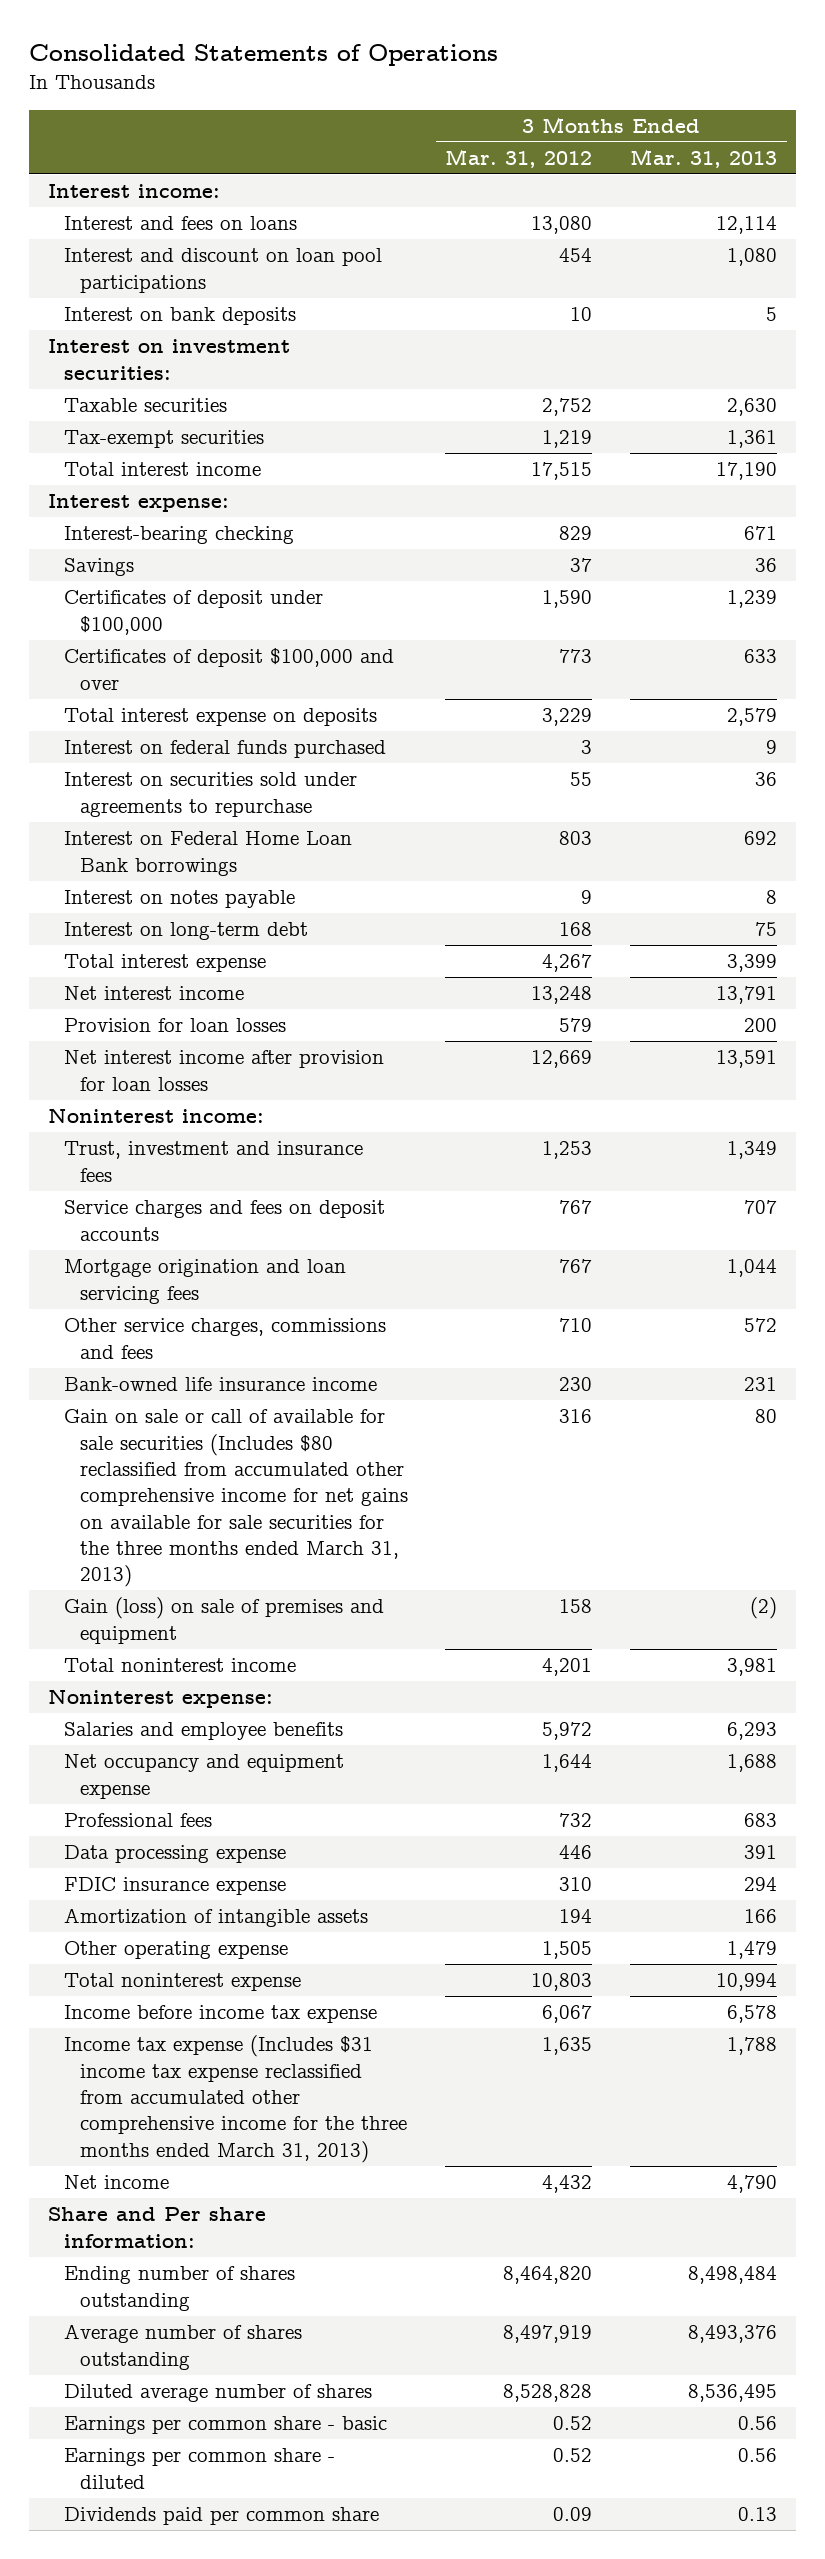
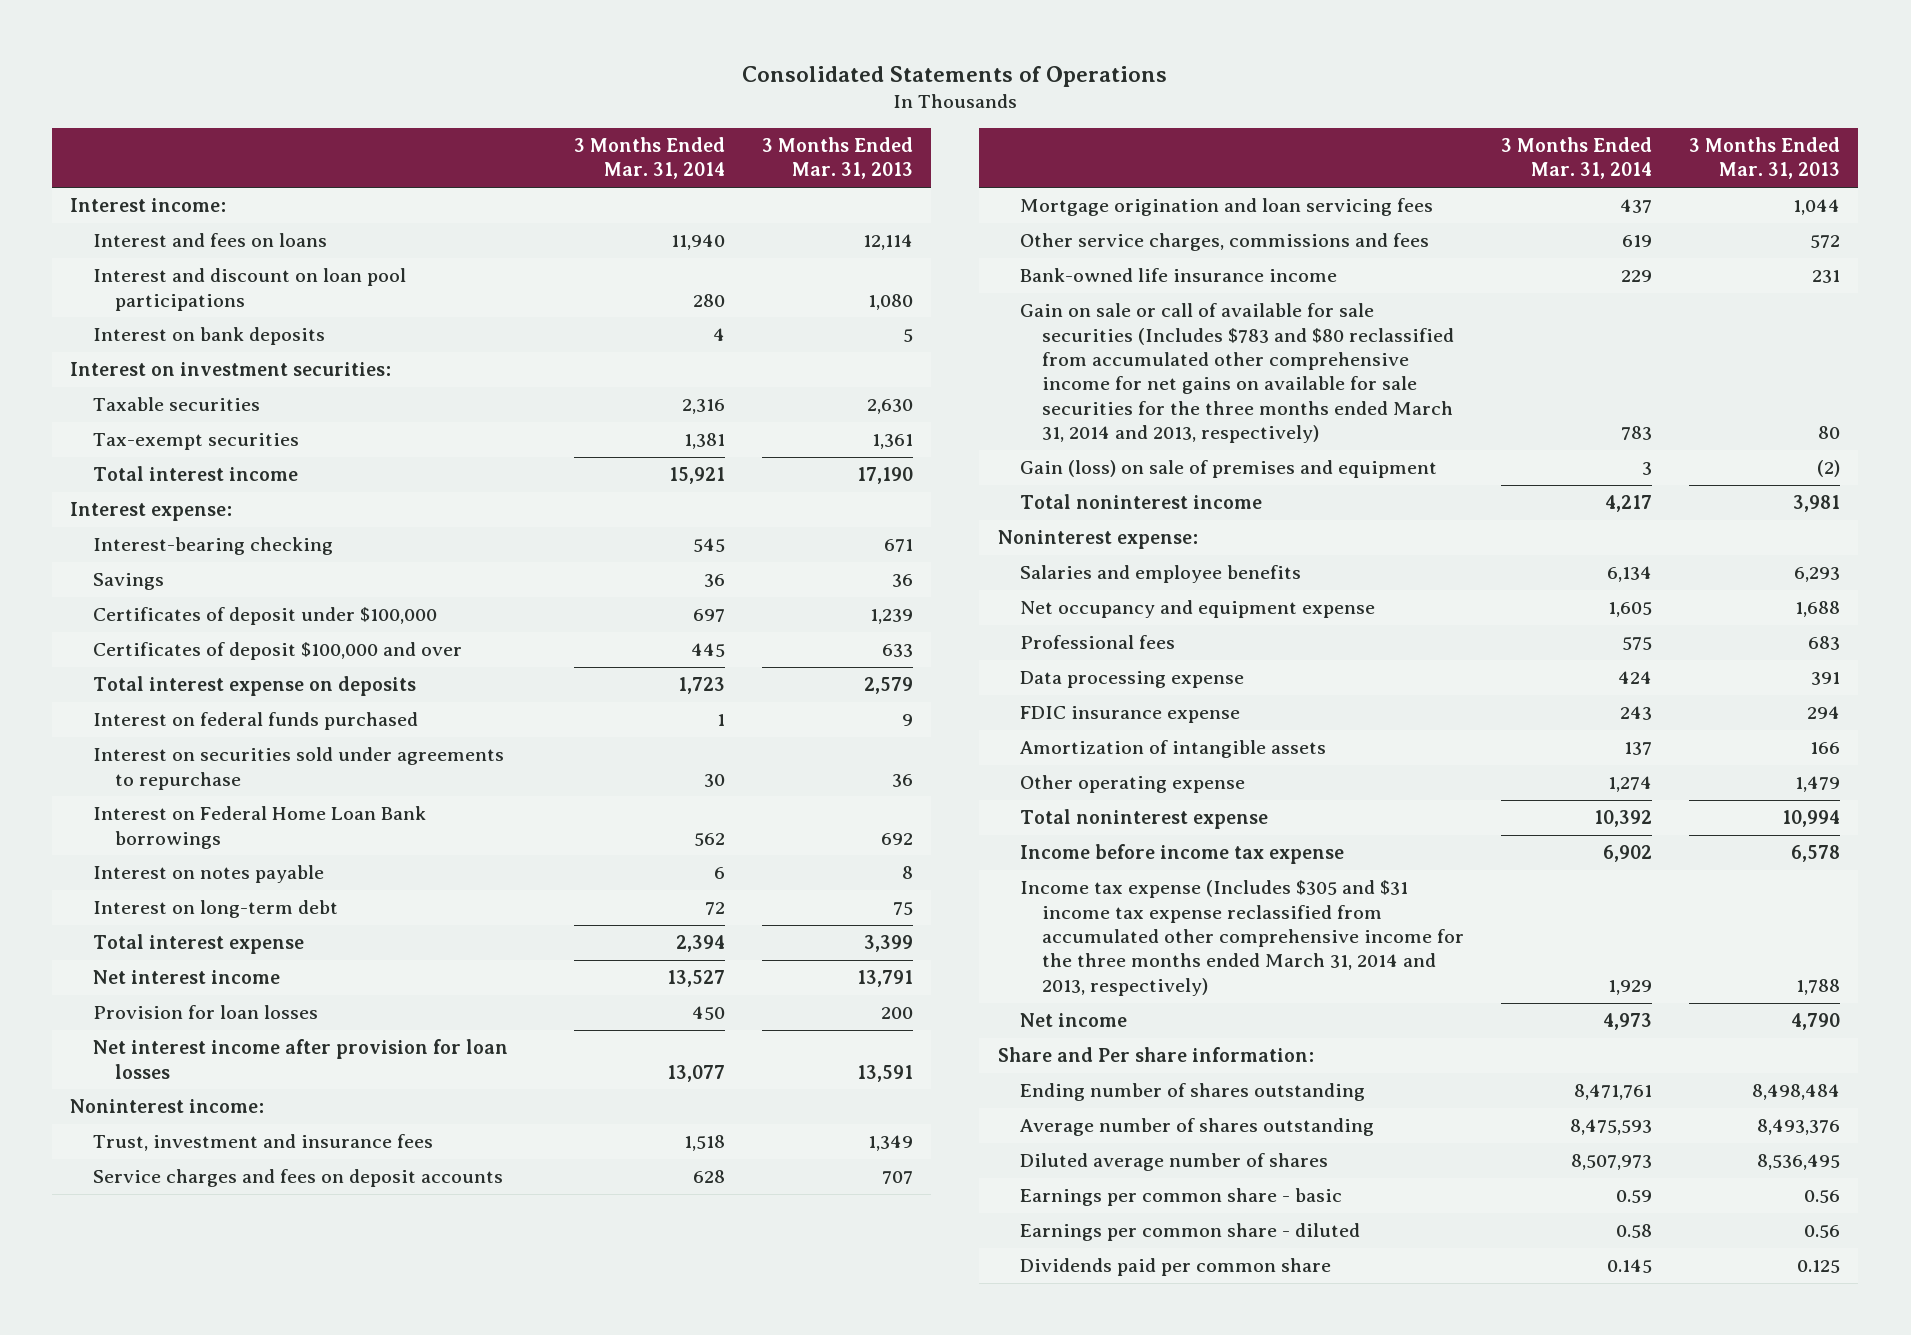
[445,148,593,168] Mar. 31, 2012 -> none
none -> [573,136,725,180] 3 Months Ended Mar. 31, 2014
[63,1409,408,1588] Gain on sale or call of available for sale securities (Includes $80 reclassified from accumulated other comprehensive income for net gains on available for sale securities for the three months ended March 31, 2013) -> [1020,303,1455,444] Gain on sale or call of available for sale securities (Includes $783 and $80 reclassified from accumulated other comprehensive income for net gains on available for sale securities for the three months ended March 31, 2014 and 2013, respectively)
[63,2035,407,2163] Income tax expense (Includes $31 income tax expense reclassified from accumulated other comprehensive income for the three months ended March 31, 2013) -> [1020,880,1465,996] Income tax expense (Includes $305 and $31 income tax expense reclassified from accumulated other comprehensive income for the three months ended March 31, 2014 and 2013, respectively)
[738,2507,778,2522] 0.13 -> [1797,1260,1841,1274] 0.125

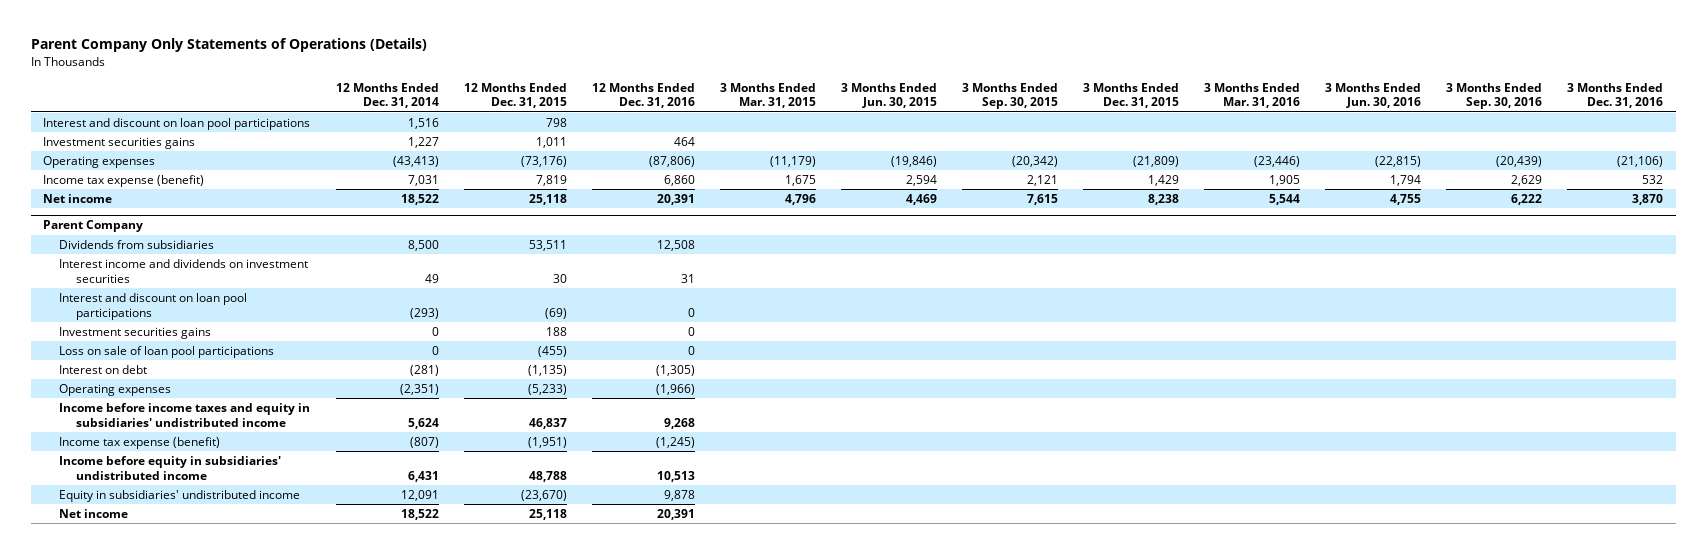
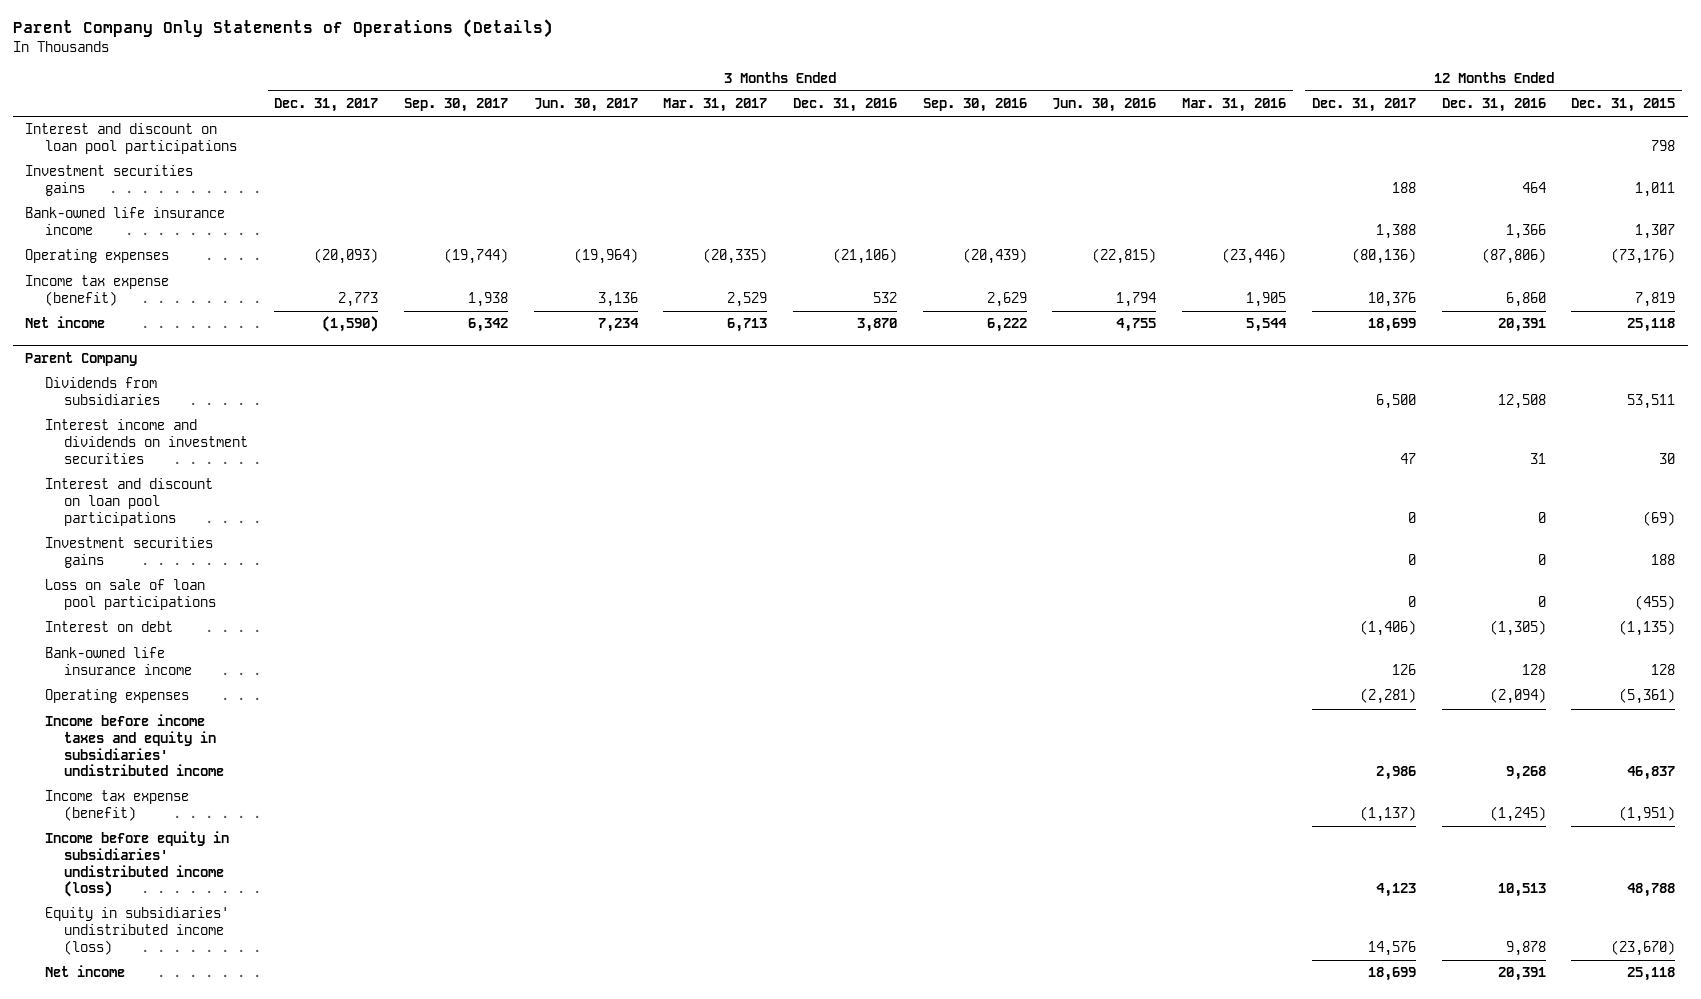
[335,82,439,109] 12 Months Ended Dec. 31, 2014 -> none
[719,82,816,109] 3 Months Ended Mar. 31, 2015 -> none
[840,82,937,109] 3 Months Ended Jun. 30, 2015 -> none
[961,82,1058,110] 3 Months Ended Sep. 30, 2015 -> none
[1083,82,1180,109] 3 Months Ended Dec. 31, 2015 -> none
none -> [274,98,379,113] Dec. 31, 2017
none -> [403,98,508,113] Sep. 30, 2017
none -> [533,98,638,113] Jun. 30, 2017
none -> [663,98,768,113] Mar. 31, 2017
none -> [1311,98,1416,113] Dec. 31, 2017
none -> [25,207,226,236] Bank-owned life insurance income
none -> [44,647,193,676] Bank-owned life insurance income
[527,383,567,395] (5,233) -> [1619,688,1676,705] (5,361)
[655,383,695,395] (1,966) -> [1489,688,1546,705] (2,094)
[59,455,282,480] Income before equity in subsidiaries' undistributed income -> [44,831,229,898] Income before equity in subsidiaries' undistributed income (loss)
[59,489,301,502] Equity in subsidiaries' undistributed income -> [44,907,229,955] Equity in subsidiaries' undistributed income (loss)

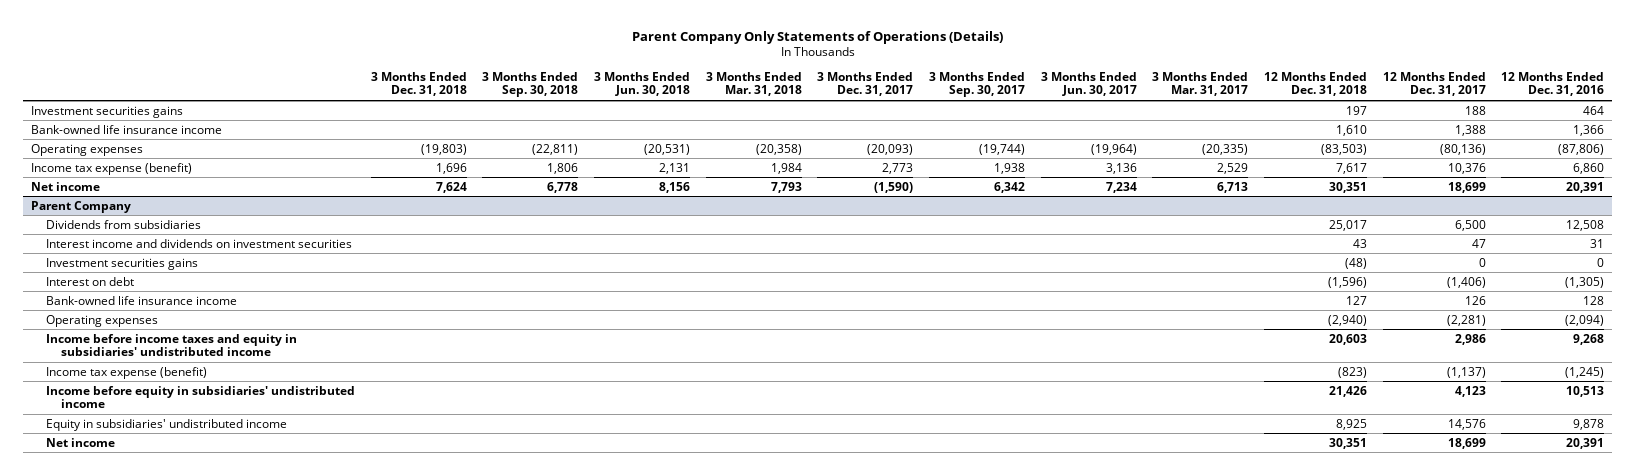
[792,98,897,113] Dec. 31, 2016 -> none
[922,98,1027,113] Sep. 30, 2016 -> none
[1052,98,1157,113] Jun. 30, 2016 -> none
[1182,98,1287,113] Mar. 31, 2016 -> none
[1571,98,1676,113] Dec. 31, 2015 -> none
none -> [370,72,467,97] 3 Months Ended Dec. 31, 2018
none -> [482,72,579,98] 3 Months Ended Sep. 30, 2018
none -> [593,72,690,97] 3 Months Ended Jun. 30, 2018
none -> [705,72,802,97] 3 Months Ended Mar. 31, 2018
none -> [1263,72,1367,97] 12 Months Ended Dec. 31, 2018
[25,123,237,155] Interest and discount on loan pool participations -> none
[44,478,213,526] Interest and discount on loan pool participations -> none
[44,579,217,611] Loss on sale of loan pool participations -> none
[44,831,229,898] Income before equity in subsidiaries' undistributed income (loss) -> [45,385,355,409] Income before equity in subsidiaries' undistributed income
[44,907,229,955] Equity in subsidiaries' undistributed income (loss) -> [45,418,287,431] Equity in subsidiaries' undistributed income

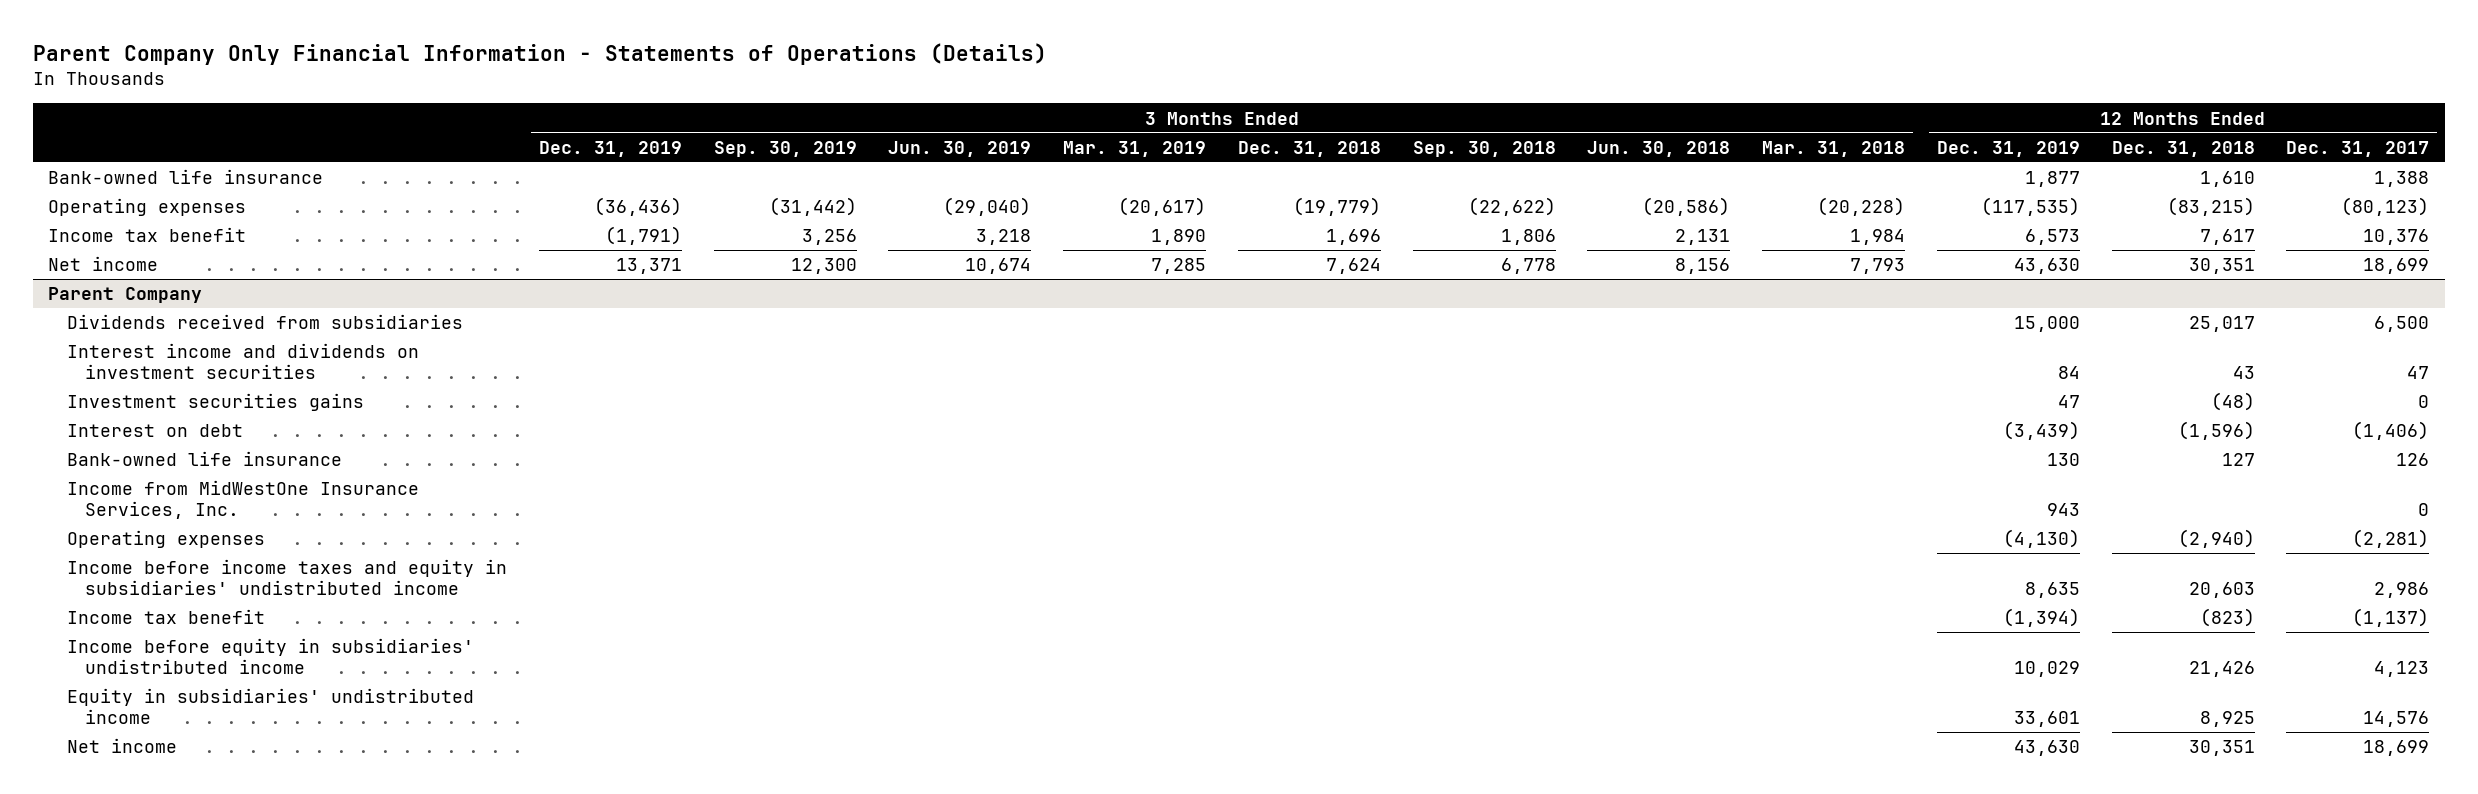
[631,30,1003,44] Parent Company Only Statements of Operations (Details) -> [32,42,1047,65] Parent Company Only Financial Information - Statements of Operations (Details)
[817,72,914,97] 3 Months Ended Dec. 31, 2017 -> none
[928,72,1025,98] 3 Months Ended Sep. 30, 2017 -> none
[1040,72,1137,97] 3 Months Ended Jun. 30, 2017 -> none
[1152,72,1249,97] 3 Months Ended Mar. 31, 2017 -> none
[1501,72,1605,97] 12 Months Ended Dec. 31, 2016 -> none
none -> [538,140,682,157] Dec. 31, 2019
none -> [713,140,857,157] Sep. 30, 2019
none -> [888,140,1032,157] Jun. 30, 2019
none -> [1063,140,1207,157] Mar. 31, 2019
none -> [1936,140,2080,157] Dec. 31, 2019
[30,105,183,118] Investment securities gains -> none
[30,124,222,134] Bank-owned life insurance income -> [48,169,324,185] Bank-owned life insurance
[420,143,467,155] (19,803) -> [1292,197,1381,217] (19,779)
[532,143,579,155] (22,811) -> [1467,197,1556,217] (22,622)
[643,143,690,155] (20,531) -> [1642,197,1731,217] (20,586)
[755,143,802,155] (20,358) -> [1817,197,1906,217] (20,228)
[1320,143,1367,155] (83,503) -> [2166,197,2255,217] (83,215)
[1439,143,1486,155] (80,136) -> [2341,197,2430,217] (80,123)
[30,162,192,175] Income tax expense (benefit) -> [48,227,247,243] Income tax benefit
[45,219,201,229] Dividends from subsidiaries -> [66,314,463,330] Dividends received from subsidiaries
[45,295,237,305] Bank-owned life insurance income -> [66,451,342,467] Bank-owned life insurance
none -> [66,480,419,520] Income from MidWestOne Insurance Services, Inc.
[45,366,207,379] Income tax expense (benefit) -> [66,609,265,625] Income tax benefit

